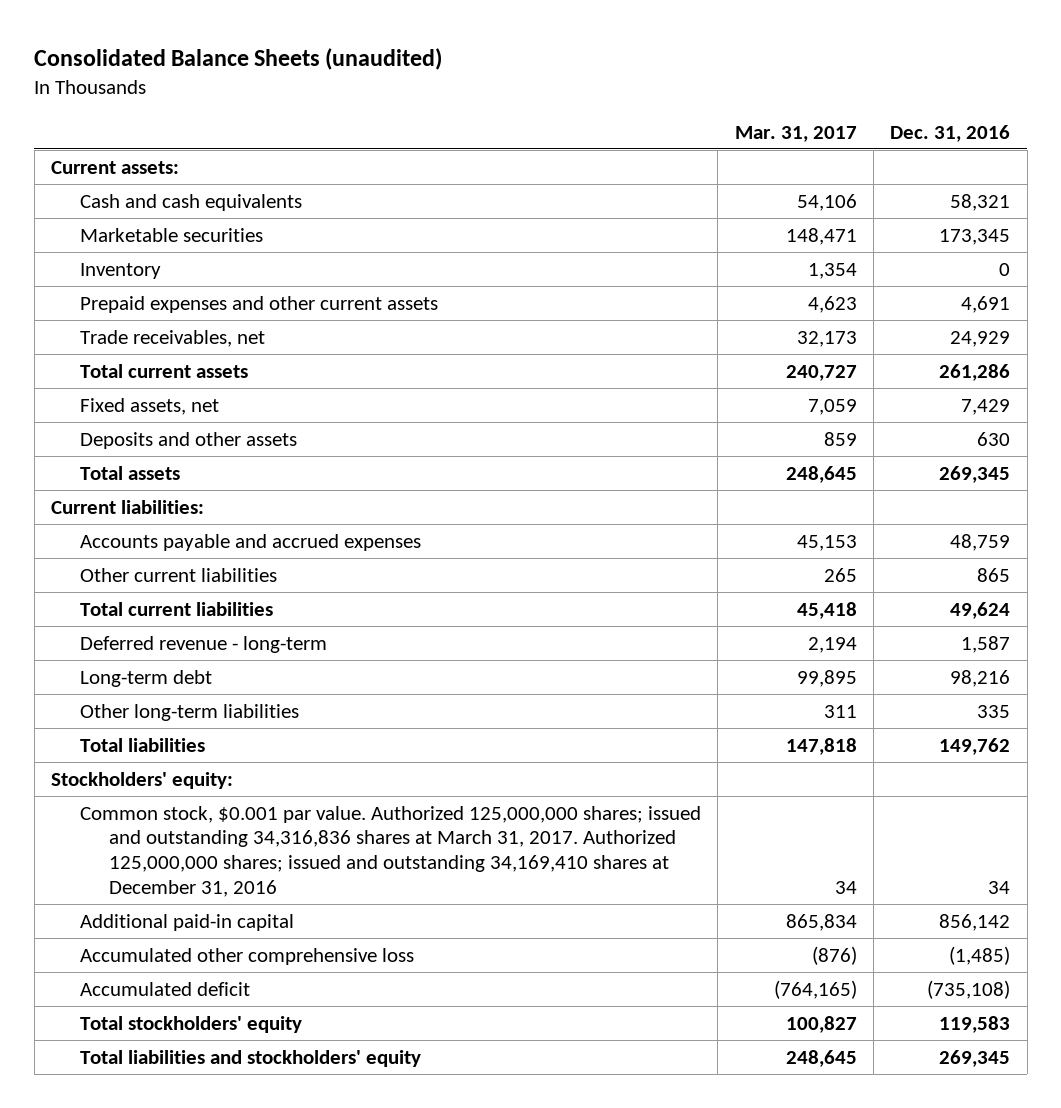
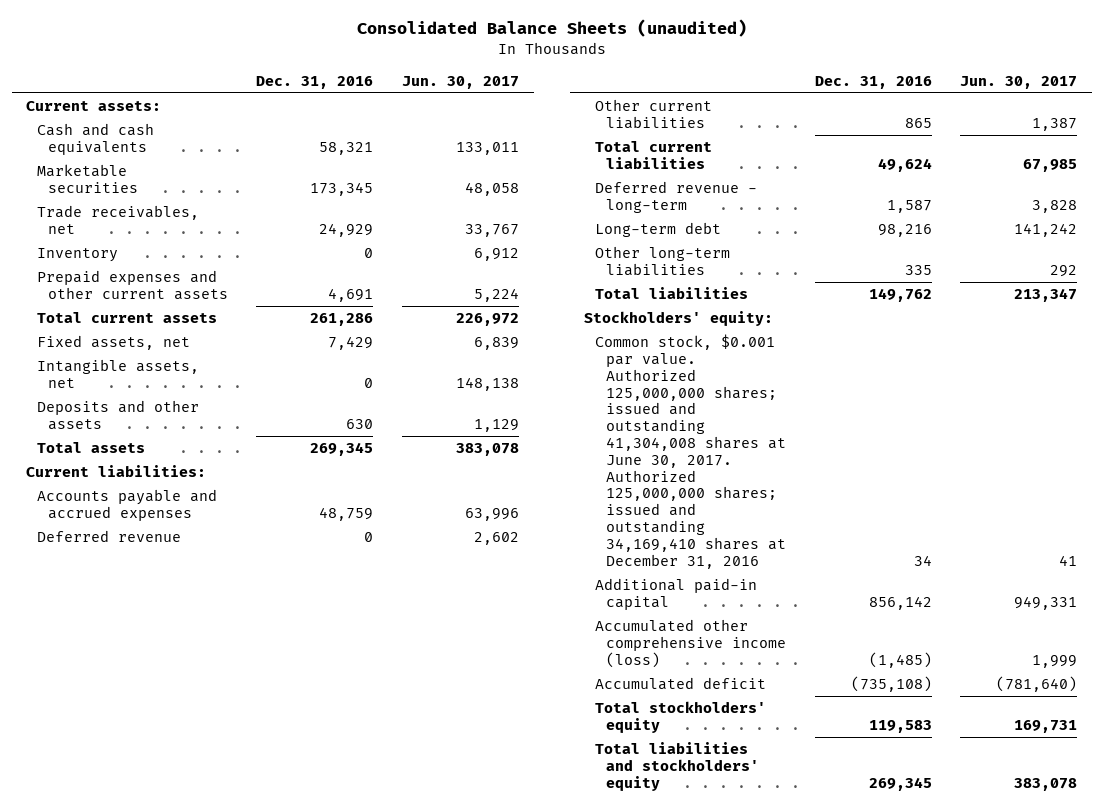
[734,125,857,142] Mar. 31, 2017 -> none
none -> [402,75,520,89] Jun. 30, 2017
[80,329,266,347] Trade receivables, net -> [36,205,199,234] Trade receivables, net
none -> [36,359,199,388] Intangible assets, net
none -> [36,530,181,543] Deferred revenue
[80,805,702,897] Common stock, $0.001 par value. Authorized 125,000,000 shares; issued and outstanding 34,316,836 shares at March 31, 2017. Authorized 125,000,000 shares; issued and outstanding 34,169,410 shares at December 31, 2016 -> [595,334,786,569] Common stock, $0.001 par value. Authorized 125,000,000 shares; issued and outstanding 41,304,008 shares at June 30, 2017. Authorized 125,000,000 shares; issued and outstanding 34,169,410 shares at December 31, 2016
[80,947,415,965] Accumulated other comprehensive loss -> [595,619,786,668] Accumulated other comprehensive income (loss)

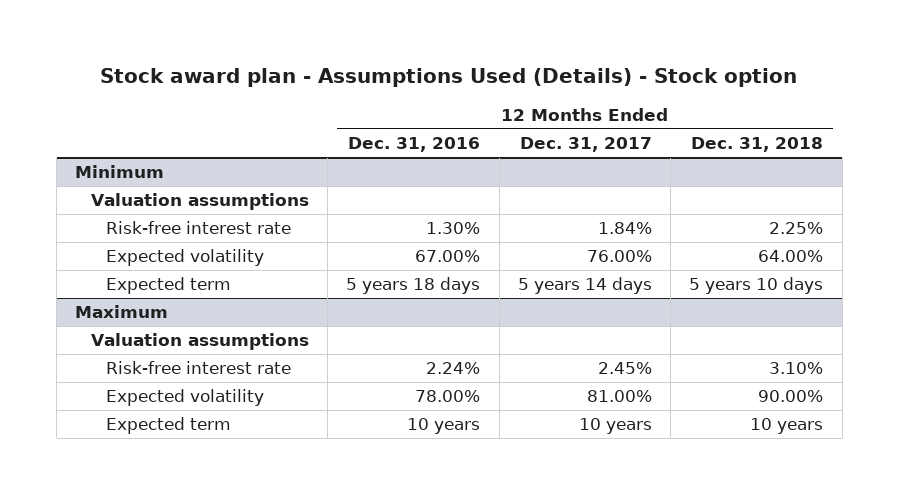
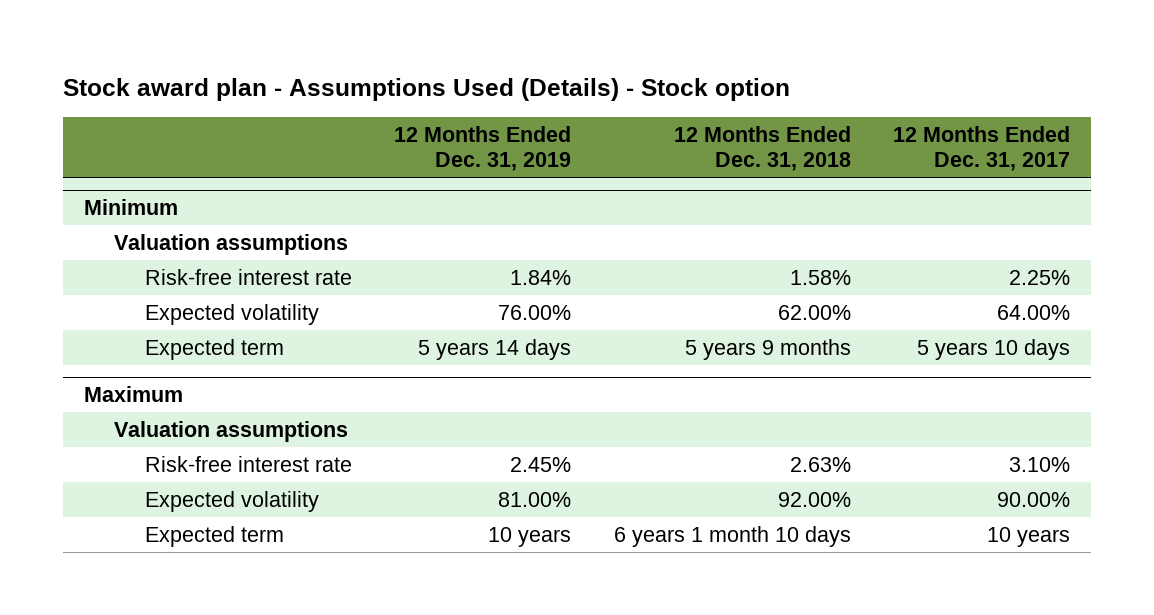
[348,137,481,153] Dec. 31, 2016 -> none
none -> [394,125,572,172] 12 Months Ended Dec. 31, 2019
[597,222,652,235] 1.84% -> [1009,269,1071,285] 2.25%
[769,222,824,235] 2.25% -> [789,269,851,285] 1.58%
[586,250,652,263] 76.00% -> [997,304,1071,320] 64.00%
[758,250,824,263] 64.00% -> [777,304,851,320] 62.00%
[517,277,652,295] 5 years 14 days -> [917,338,1071,360] 5 years 10 days
[689,277,824,295] 5 years 10 days -> [684,338,851,360] 5 years 9 months
[597,362,652,375] 2.45% -> [1009,456,1071,472] 3.10%
[769,362,824,375] 3.10% -> [789,456,851,472] 2.63%
[586,390,652,403] 81.00% -> [997,491,1071,507] 90.00%
[758,390,824,403] 90.00% -> [777,491,851,507] 92.00%
[750,418,824,435] 10 years -> [613,525,851,547] 6 years 1 month 10 days

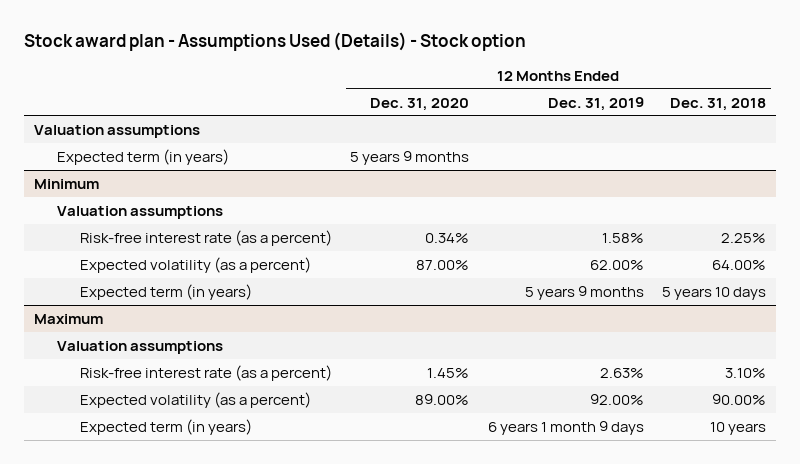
[893,125,1071,172] 12 Months Ended Dec. 31, 2017 -> none
none -> [370,97,470,111] Dec. 31, 2020
none -> [33,124,200,138] Valuation assumptions
none -> [56,148,229,165] Expected term (in years)
[144,268,352,285] Risk-free interest rate -> [79,229,332,246] Risk-free interest rate (as a percent)
[510,269,572,285] 1.84% -> [601,232,644,243] 1.58%
[789,269,851,285] 1.58% -> [721,232,767,243] 2.25%
[144,303,319,325] Expected volatility -> [79,256,311,273] Expected volatility (as a percent)
[498,304,572,320] 76.00% -> [589,259,644,270] 62.00%
[777,304,851,320] 62.00% -> [712,259,767,270] 64.00%
[144,338,284,360] Expected term -> [79,283,252,300] Expected term (in years)
[418,338,572,360] 5 years 14 days -> [524,285,644,300] 5 years 9 months
[684,338,851,360] 5 years 9 months -> [662,286,767,300] 5 years 10 days
[144,455,352,472] Risk-free interest rate -> [79,364,332,381] Risk-free interest rate (as a percent)
[510,456,572,472] 2.45% -> [599,367,644,378] 2.63%
[789,456,851,472] 2.63% -> [725,367,767,378] 3.10%
[144,490,319,512] Expected volatility -> [79,391,311,408] Expected volatility (as a percent)
[498,491,572,507] 81.00% -> [589,393,644,405] 92.00%
[777,491,851,507] 92.00% -> [712,393,767,405] 90.00%
[144,525,284,547] Expected term -> [79,418,252,435] Expected term (in years)
[488,526,572,547] 10 years -> [487,420,644,435] 6 years 1 month 9 days
[613,525,851,547] 6 years 1 month 10 days -> [710,421,767,435] 10 years

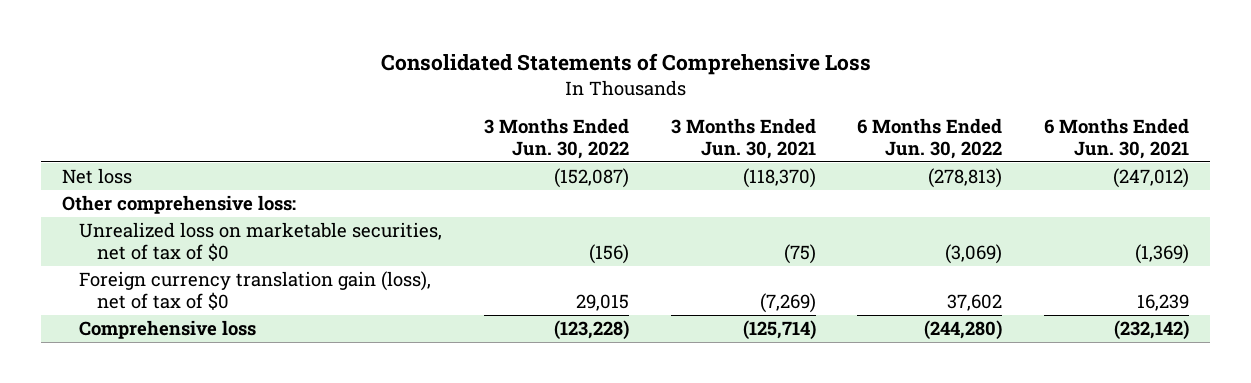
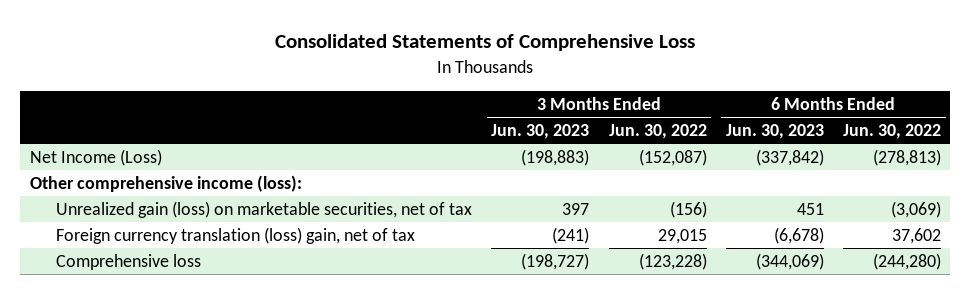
[670,118,816,160] 3 Months Ended Jun. 30, 2021 -> none
[1044,118,1190,160] 6 Months Ended Jun. 30, 2021 -> none
none -> [491,124,590,140] Jun. 30, 2023
none -> [725,124,824,140] Jun. 30, 2023
[61,168,132,185] Net loss -> [29,149,162,167] Net Income (Loss)
[61,195,296,215] Other comprehensive loss: -> [29,175,302,193] Other comprehensive income (loss):
[79,222,443,261] Unrealized loss on marketable securities, net of tax of $0 -> [56,201,473,219] Unrealized gain (loss) on marketable securities, net of tax
[79,271,432,310] Foreign currency translation gain (loss), net of tax of $0 -> [56,227,416,245] Foreign currency translation (loss) gain, net of tax

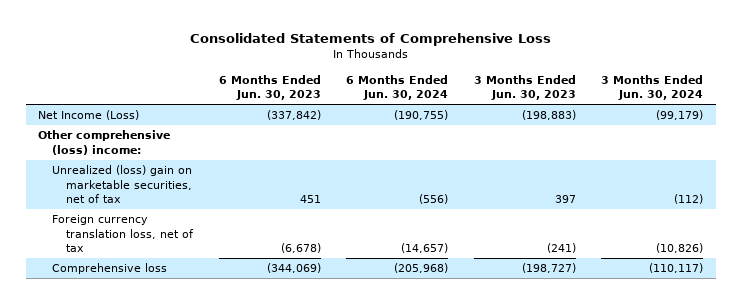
[608,124,707,140] Jun. 30, 2022 -> none
[842,124,941,140] Jun. 30, 2022 -> none
none -> [346,74,449,101] 6 Months Ended Jun. 30, 2024
none -> [601,74,704,101] 3 Months Ended Jun. 30, 2024
[29,175,302,193] Other comprehensive income (loss): -> [38,130,171,155] Other comprehensive (loss) income:
[56,201,473,219] Unrealized gain (loss) on marketable securities, net of tax -> [52,165,193,204] Unrealized (loss) gain on marketable securities, net of tax
[56,227,416,245] Foreign currency translation (loss) gain, net of tax -> [52,215,195,253] Foreign currency translation loss, net of tax

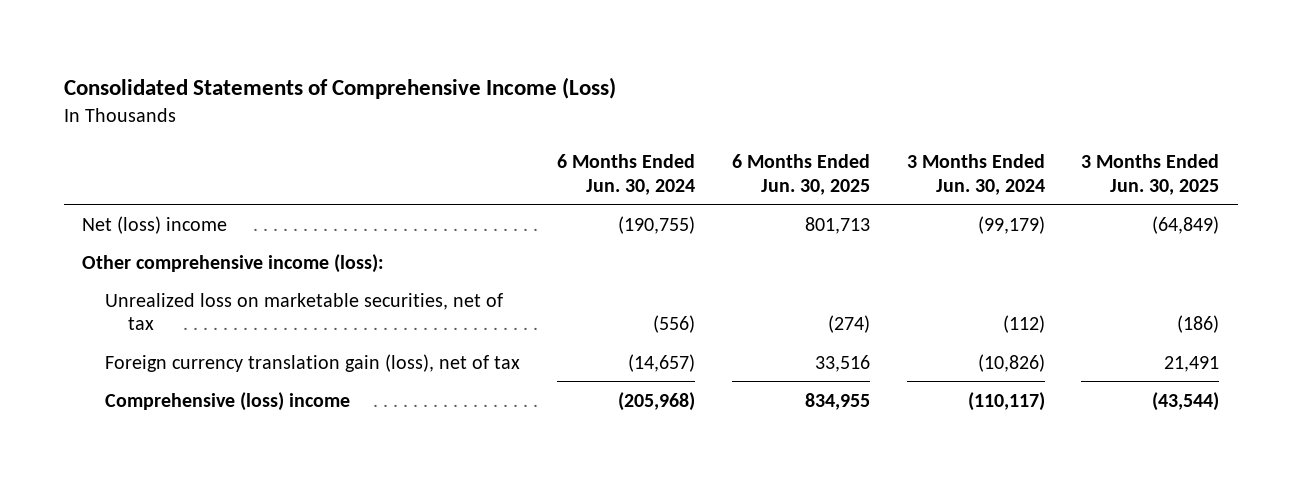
[189,33,551,47] Consolidated Statements of Comprehensive Loss -> [63,77,616,100] Consolidated Statements of Comprehensive Income (Loss)
[218,74,321,101] 6 Months Ended Jun. 30, 2023 -> none
[473,74,576,101] 3 Months Ended Jun. 30, 2023 -> none
none -> [731,154,870,195] 6 Months Ended Jun. 30, 2025
none -> [1081,154,1220,195] 3 Months Ended Jun. 30, 2025
[38,110,140,121] Net Income (Loss) -> [82,215,228,234] Net (loss) income
[38,130,171,155] Other comprehensive (loss) income: -> [82,253,385,273] Other comprehensive income (loss):
[52,165,193,204] Unrealized (loss) gain on marketable securities, net of tax -> [105,292,504,331] Unrealized loss on marketable securities, net of tax
[52,215,195,253] Foreign currency translation loss, net of tax -> [105,353,521,372] Foreign currency translation gain (loss), net of tax
[52,263,168,275] Comprehensive loss -> [105,391,351,411] Comprehensive (loss) income

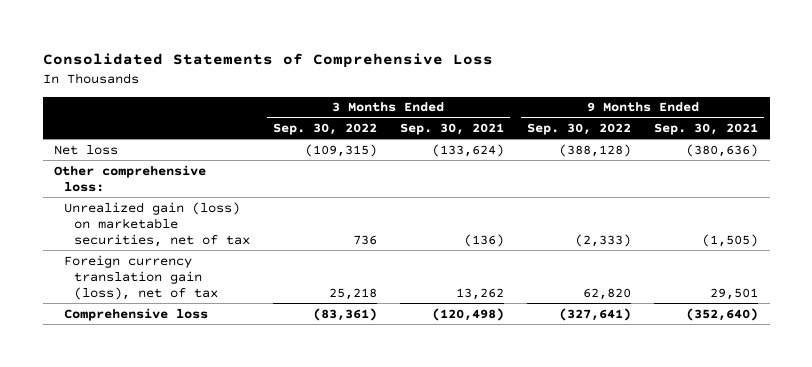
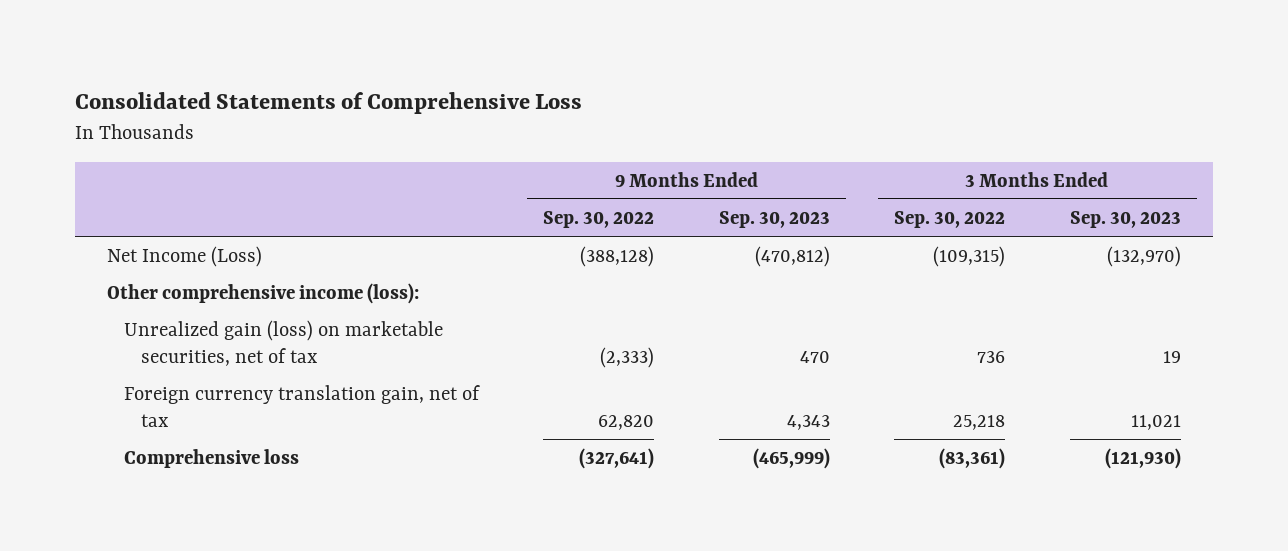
[400,122,505,135] Sep. 30, 2021 -> none
[654,122,759,135] Sep. 30, 2021 -> none
none -> [718,210,830,228] Sep. 30, 2023
none -> [1069,210,1181,228] Sep. 30, 2023
[54,144,119,155] Net loss -> [107,245,263,267] Net Income (Loss)
[54,164,207,192] Other comprehensive loss: -> [107,282,420,304] Other comprehensive income (loss):
[64,254,218,300] Foreign currency translation gain (loss), net of tax -> [124,384,481,428] Foreign currency translation gain, net of tax

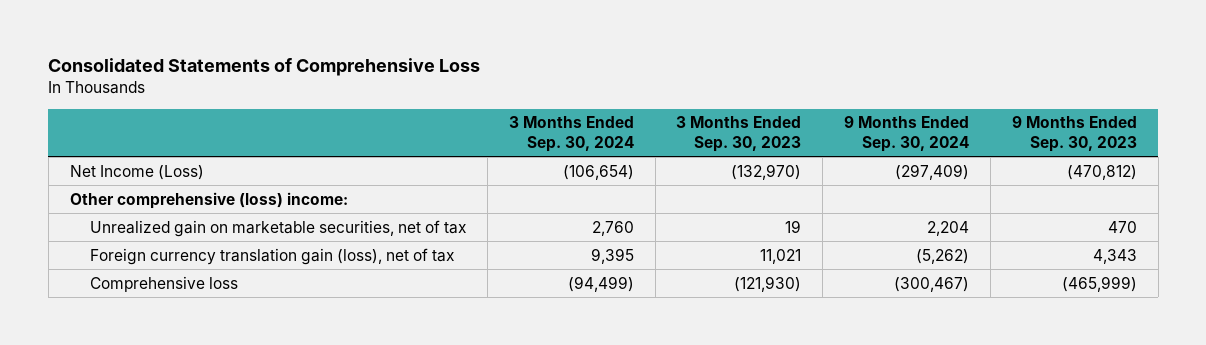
[543,210,655,228] Sep. 30, 2022 -> none
[894,210,1006,228] Sep. 30, 2022 -> none
none -> [508,116,634,152] 3 Months Ended Sep. 30, 2024
none -> [844,116,970,152] 9 Months Ended Sep. 30, 2024
[107,282,420,304] Other comprehensive income (loss): -> [69,191,348,209] Other comprehensive (loss) income:
[124,319,444,367] Unrealized gain (loss) on marketable securities, net of tax -> [89,219,466,237] Unrealized gain on marketable securities, net of tax
[124,384,481,428] Foreign currency translation gain, net of tax -> [89,247,454,265] Foreign currency translation gain (loss), net of tax

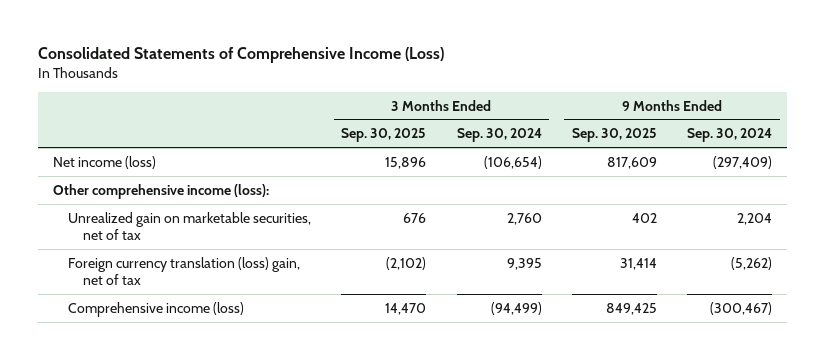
[48,58,481,77] Consolidated Statements of Comprehensive Loss -> [38,47,445,64] Consolidated Statements of Comprehensive Income (Loss)
[676,116,802,152] 3 Months Ended Sep. 30, 2023 -> none
[1011,116,1137,152] 9 Months Ended Sep. 30, 2023 -> none
none -> [341,128,427,143] Sep. 30, 2025
none -> [571,128,657,143] Sep. 30, 2025
[69,164,204,180] Net Income (Loss) -> [53,155,157,169] Net income (loss)
[69,191,348,209] Other comprehensive (loss) income: -> [53,183,270,199] Other comprehensive income (loss):
[89,247,454,265] Foreign currency translation gain (loss), net of tax -> [67,256,300,285] Foreign currency translation (loss) gain, net of tax
[89,275,238,292] Comprehensive loss -> [67,301,244,317] Comprehensive income (loss)

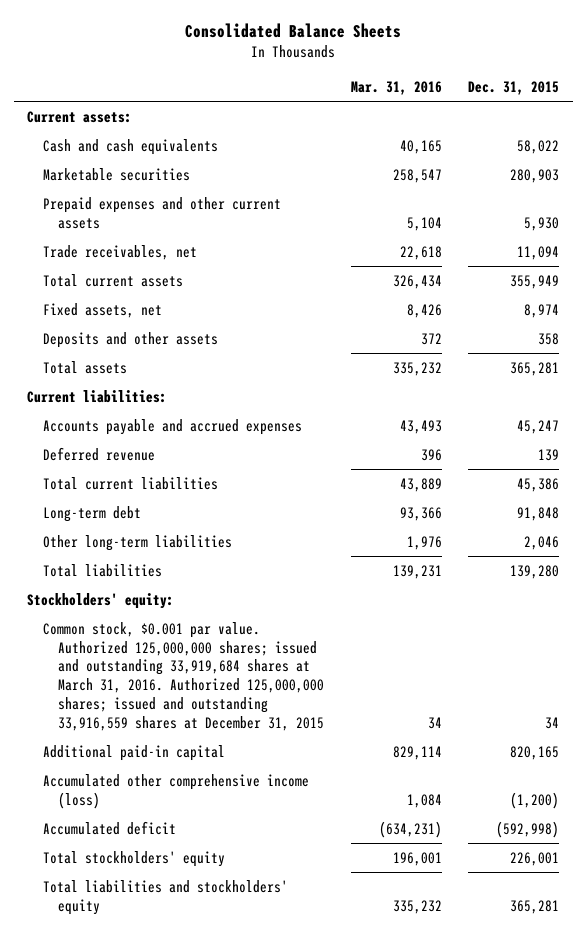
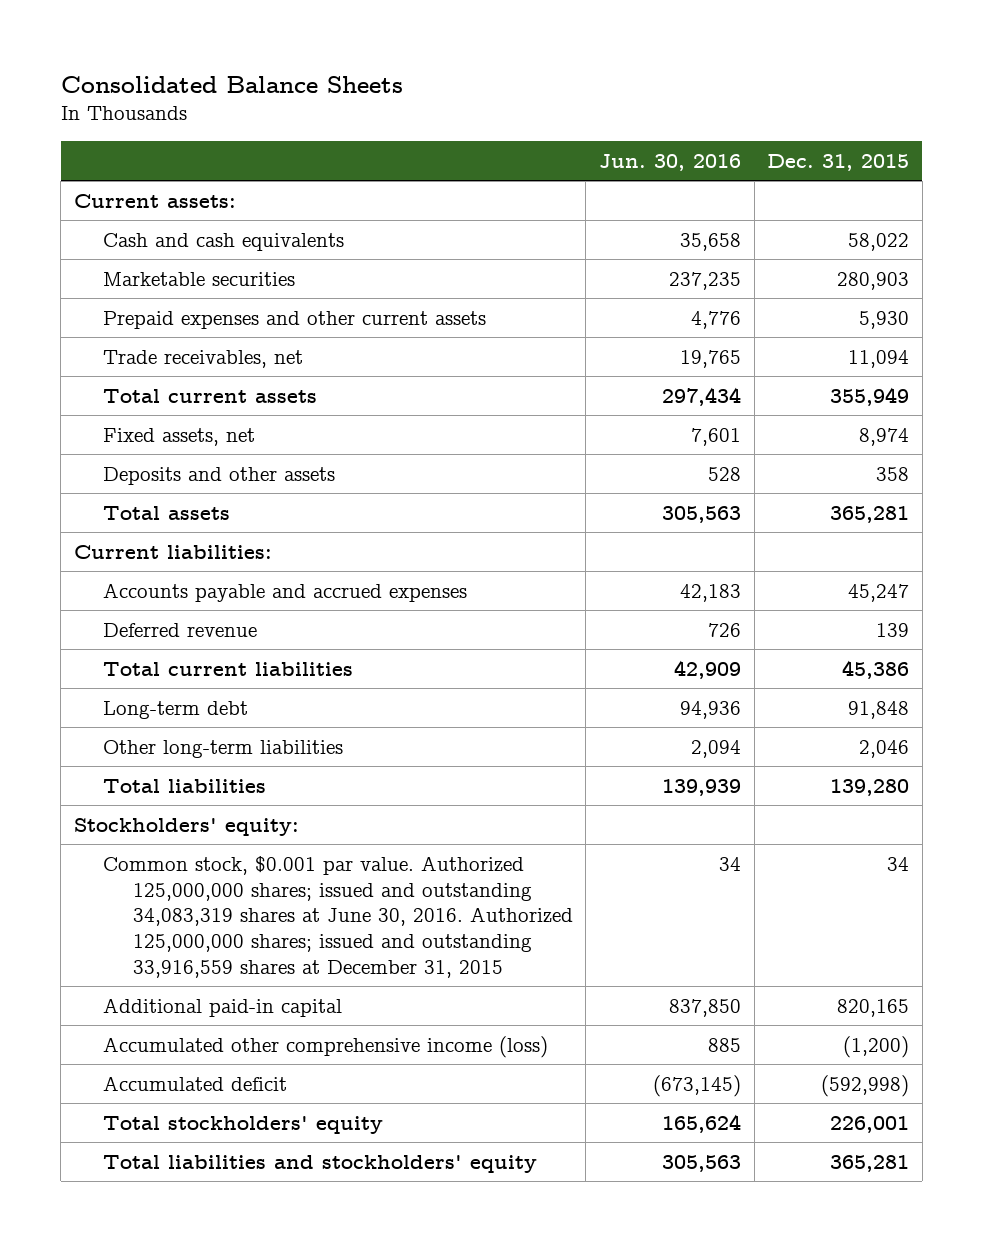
[350,80,442,95] Mar. 31, 2016 -> none
none -> [598,153,741,171] Jun. 30, 2016
[42,621,325,731] Common stock, $0.001 par value. Authorized 125,000,000 shares; issued and outstanding 33,919,684 shares at March 31, 2016. Authorized 125,000,000 shares; issued and outstanding 33,916,559 shares at December 31, 2015 -> [103,855,573,978] Common stock, $0.001 par value. Authorized 125,000,000 shares; issued and outstanding 34,083,319 shares at June 30, 2016. Authorized 125,000,000 shares; issued and outstanding 33,916,559 shares at December 31, 2015

